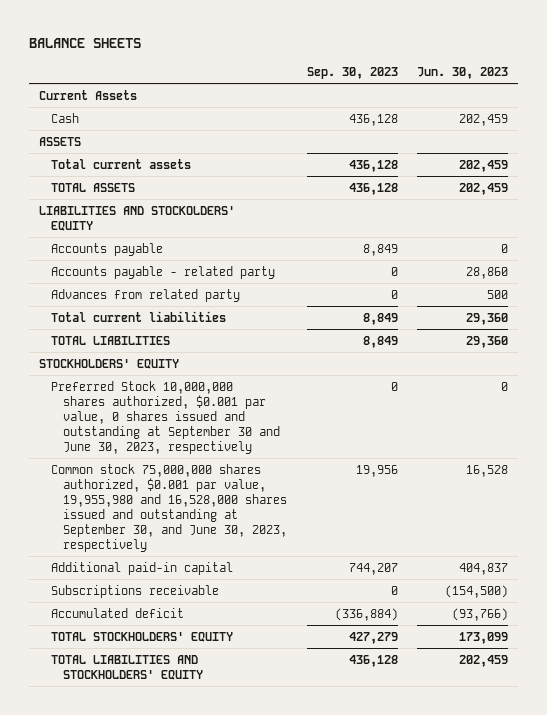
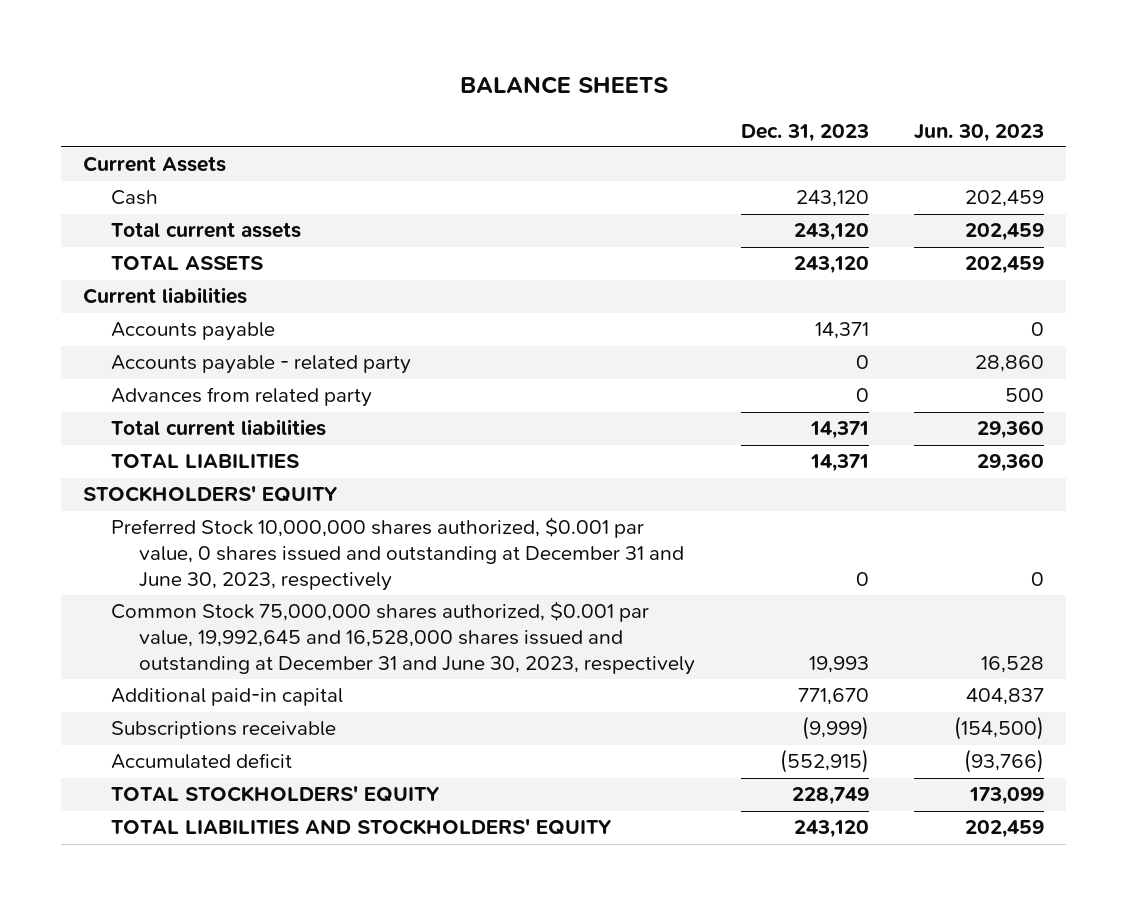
[306,66,398,79] Sep. 30, 2023 -> none
none -> [740,123,869,142] Dec. 31, 2023
[38,136,81,146] ASSETS -> none
[38,205,235,231] LIABILITIES AND STOCKOLDERS' EQUITY -> none
none -> [83,287,248,305] Current liabilities
[50,380,280,455] Preferred Stock 10,000,000 shares authorized, $0.001 par value, 0 shares issued and outstanding at September 30 and June 30, 2023, respectively -> [111,517,685,591] Preferred Stock 10,000,000 shares authorized, $0.001 par value, 0 shares issued and outstanding at December 31 and June 30, 2023, respectively
[50,463,287,553] Common stock 75,000,000 shares authorized, $0.001 par value, 19,955,980 and 16,528,000 shares issued and outstanding at September 30, and June 30, 2023, respectively -> [111,601,696,675] Common Stock 75,000,000 shares authorized, $0.001 par value, 19,992,645 and 16,528,000 shares issued and outstanding at December 31 and June 30, 2023, respectively

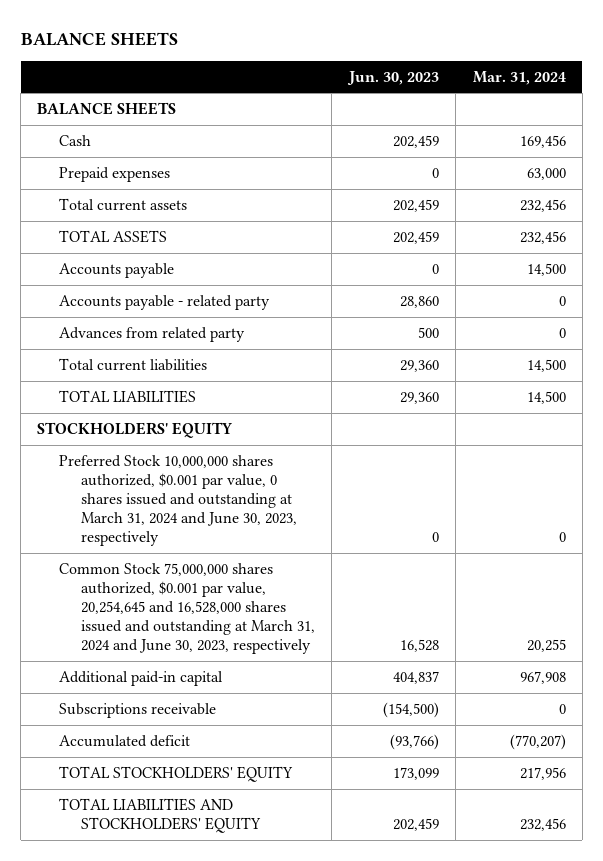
[740,123,869,142] Dec. 31, 2023 -> none
none -> [472,70,566,85] Mar. 31, 2024
[83,156,227,173] Current Assets -> none
none -> [37,101,177,115] BALANCE SHEETS
none -> [59,166,171,182] Prepaid expenses
[83,287,248,305] Current liabilities -> none
[111,517,685,591] Preferred Stock 10,000,000 shares authorized, $0.001 par value, 0 shares issued and outstanding at December 31 and June 30, 2023, respectively -> [59,454,297,547] Preferred Stock 10,000,000 shares authorized, $0.001 par value, 0 shares issued and outstanding at March 31, 2024 and June 30, 2023, respectively
[111,601,696,675] Common Stock 75,000,000 shares authorized, $0.001 par value, 19,992,645 and 16,528,000 shares issued and outstanding at December 31 and June 30, 2023, respectively -> [59,562,315,655] Common Stock 75,000,000 shares authorized, $0.001 par value, 20,254,645 and 16,528,000 shares issued and outstanding at March 31, 2024 and June 30, 2023, respectively

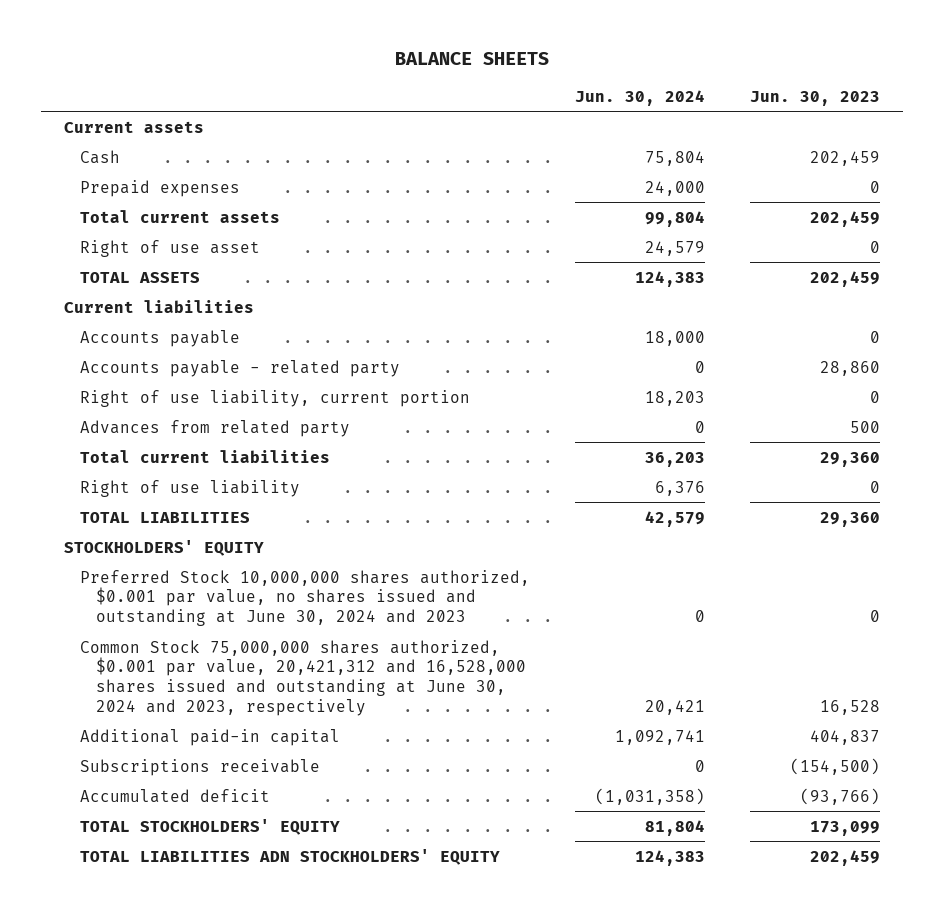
[472,70,566,85] Mar. 31, 2024 -> none
none -> [575,89,706,106] Jun. 30, 2024
[37,101,177,115] BALANCE SHEETS -> none
none -> [63,120,204,133] Current assets
none -> [79,239,260,257] Right of use asset
none -> [63,299,254,313] Current liabilities
none -> [79,389,470,407] Right of use liability, current portion
none -> [79,479,300,497] Right of use liability
[59,454,297,547] Preferred Stock 10,000,000 shares authorized, $0.001 par value, 0 shares issued and outstanding at March 31, 2024 and June 30, 2023, respectively -> [79,569,530,626] Preferred Stock 10,000,000 shares authorized, $0.001 par value, no shares issued and outstanding at June 30, 2024 and 2023
[59,562,315,655] Common Stock 75,000,000 shares authorized, $0.001 par value, 20,254,645 and 16,528,000 shares issued and outstanding at March 31, 2024 and June 30, 2023, respectively -> [79,639,527,716] Common Stock 75,000,000 shares authorized, $0.001 par value, 20,421,312 and 16,528,000 shares issued and outstanding at June 30, 2024 and 2023, respectively
[59,797,261,833] TOTAL LIABILITIES AND STOCKHOLDERS' EQUITY -> [79,848,500,865] TOTAL LIABILITIES ADN STOCKHOLDERS' EQUITY

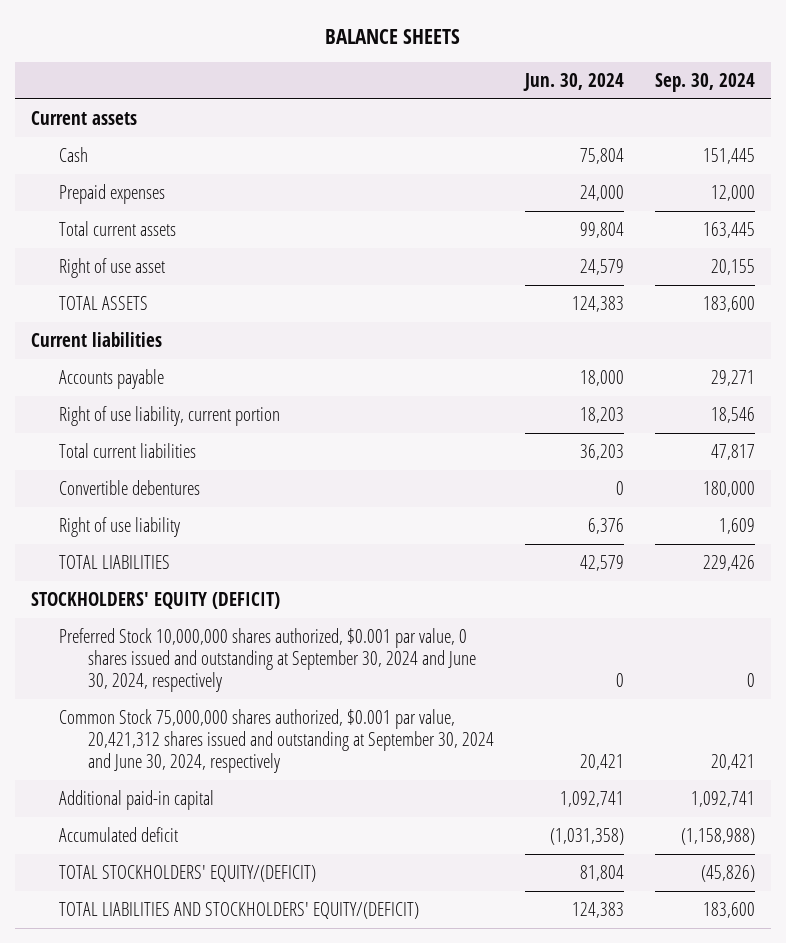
[750,90,881,106] Jun. 30, 2023 -> none
none -> [655,73,756,93] Sep. 30, 2024
[79,359,400,377] Accounts payable - related party -> none
[79,419,350,437] Advances from related party -> none
none -> [59,479,201,495] Convertible debentures
[63,539,264,556] STOCKHOLDERS' EQUITY -> [30,591,280,609] STOCKHOLDERS' EQUITY (DEFICIT)
[79,569,530,626] Preferred Stock 10,000,000 shares authorized, $0.001 par value, no shares issued and outstanding at June 30, 2024 and 2023 -> [59,627,476,693] Preferred Stock 10,000,000 shares authorized, $0.001 par value, 0 shares issued and outstanding at September 30, 2024 and June 30, 2024, respectively
[79,639,527,716] Common Stock 75,000,000 shares authorized, $0.001 par value, 20,421,312 and 16,528,000 shares issued and outstanding at June 30, 2024 and 2023, respectively -> [59,708,494,774] Common Stock 75,000,000 shares authorized, $0.001 par value, 20,421,312 shares issued and outstanding at September 30, 2024 and June 30, 2024, respectively
[79,758,320,776] Subscriptions receivable -> none
[79,818,340,835] TOTAL STOCKHOLDERS' EQUITY -> [59,864,317,882] TOTAL STOCKHOLDERS' EQUITY/(DEFICIT)
[79,848,500,865] TOTAL LIABILITIES ADN STOCKHOLDERS' EQUITY -> [59,901,420,919] TOTAL LIABILITIES AND STOCKHOLDERS' EQUITY/(DEFICIT)

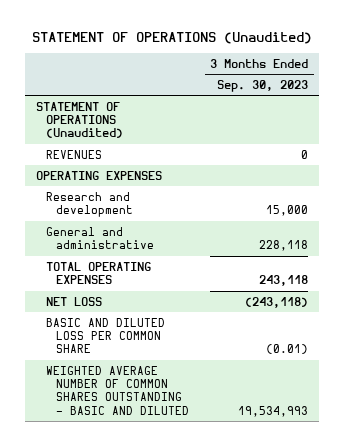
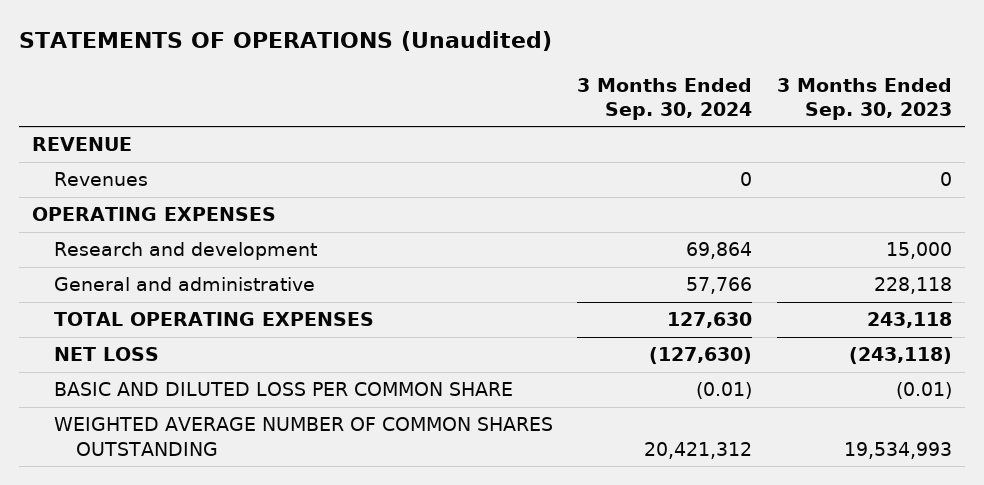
[32,32,313,45] STATEMENT OF OPERATIONS (Unaudited) -> [19,31,553,52] STATEMENTS OF OPERATIONS (Unaudited)
none -> [577,77,753,120] 3 Months Ended Sep. 30, 2024
[35,101,123,139] STATEMENT OF OPERATIONS (Unaudited) -> none
none -> [31,137,132,152] REVENUE
[45,149,102,159] REVENUES -> [53,172,148,187] Revenues
[45,365,189,415] WEIGHTED AVERAGE NUMBER OF COMMON SHARES OUTSTANDING - BASIC AND DILUTED -> [53,417,553,456] WEIGHTED AVERAGE NUMBER OF COMMON SHARES OUTSTANDING

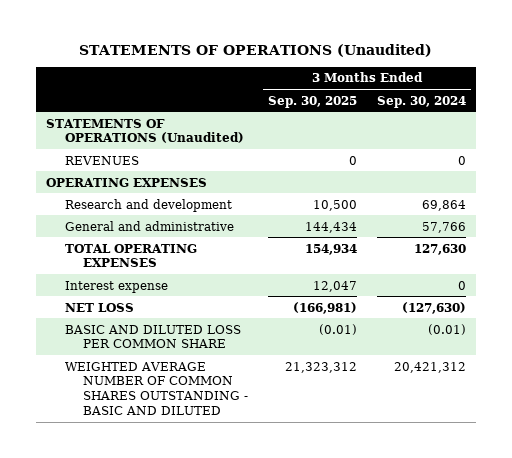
[777,77,953,120] 3 Months Ended Sep. 30, 2023 -> none
none -> [268,95,358,108] Sep. 30, 2025
[31,137,132,152] REVENUE -> none
none -> [46,118,244,144] STATEMENTS OF OPERATIONS (Unaudited)
[53,172,148,187] Revenues -> [64,155,139,165] REVENUES
none -> [64,280,168,293] Interest expense
[53,417,553,456] WEIGHTED AVERAGE NUMBER OF COMMON SHARES OUTSTANDING -> [64,361,249,416] WEIGHTED AVERAGE NUMBER OF COMMON SHARES OUTSTANDING - BASIC AND DILUTED

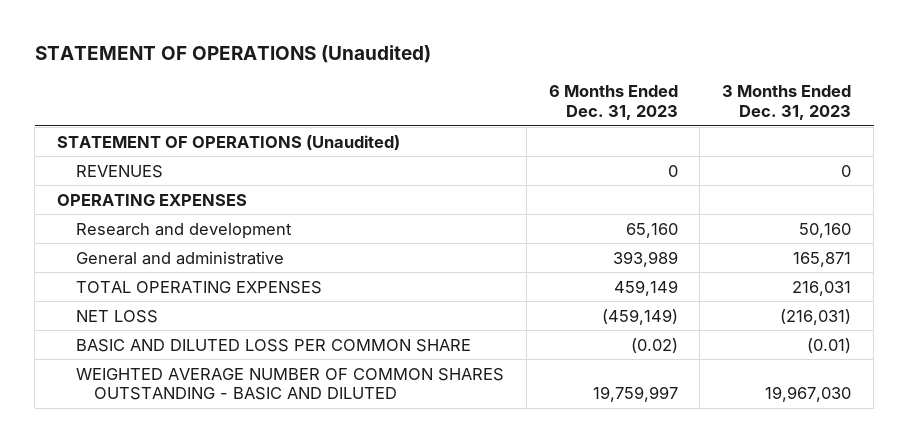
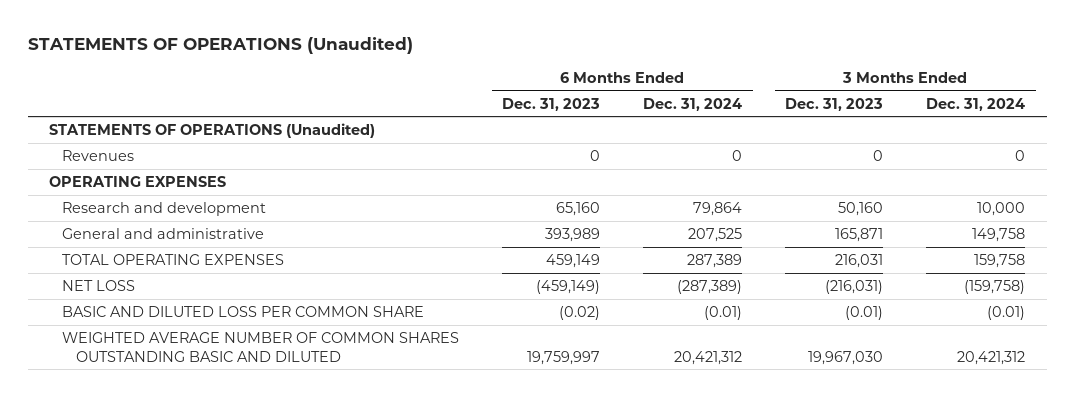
[34,45,431,64] STATEMENT OF OPERATIONS (Unaudited) -> [27,37,413,55] STATEMENTS OF OPERATIONS (Unaudited)
none -> [643,97,743,111] Dec. 31, 2024
none -> [926,97,1026,111] Dec. 31, 2024
[57,134,401,150] STATEMENT OF OPERATIONS (Unaudited) -> [49,122,376,138] STATEMENTS OF OPERATIONS (Unaudited)
[75,164,163,178] REVENUES -> [62,149,135,161] Revenues
[75,367,504,401] WEIGHTED AVERAGE NUMBER OF COMMON SHARES OUTSTANDING - BASIC AND DILUTED -> [62,331,460,362] WEIGHTED AVERAGE NUMBER OF COMMON SHARES OUTSTANDING BASIC AND DILUTED

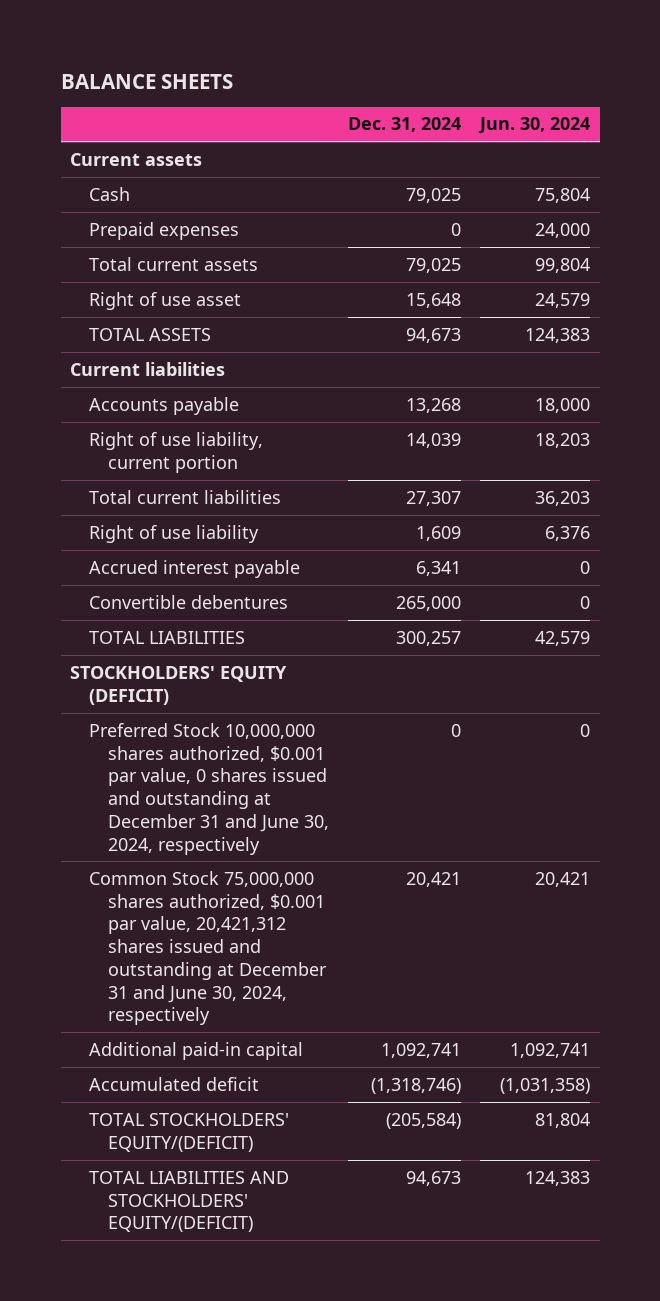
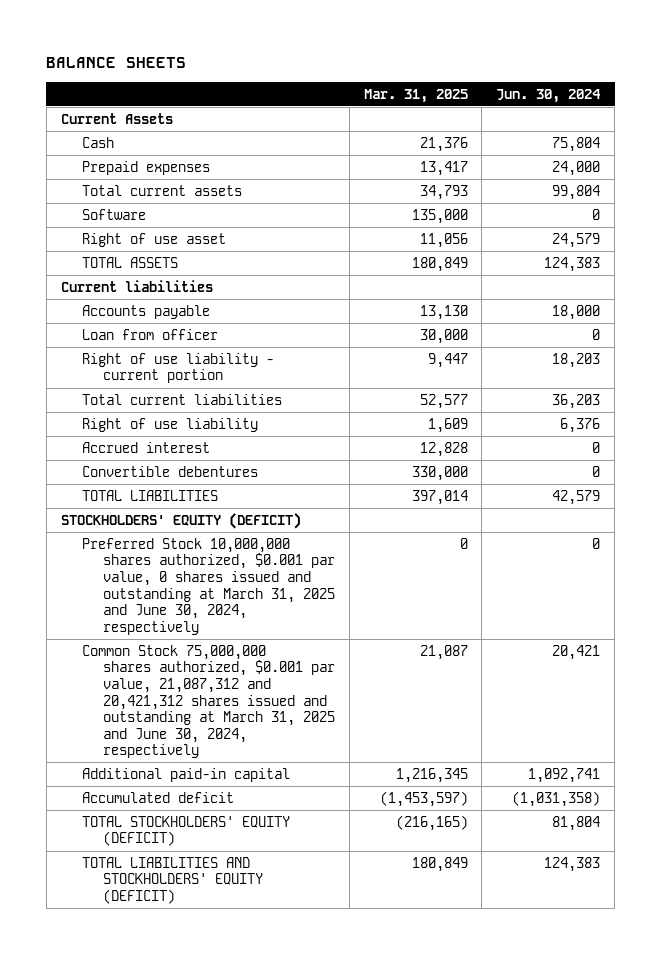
[348,117,462,133] Dec. 31, 2024 -> none
none -> [363,88,468,103] Mar. 31, 2025
[70,152,203,166] Current assets -> [60,112,173,124] Current Assets
none -> [81,208,146,220] Software
none -> [81,328,218,340] Loan from officer
[89,431,264,473] Right of use liability, current portion -> [81,352,274,384] Right of use liability - current portion
[89,559,301,578] Accrued interest payable -> [81,441,210,453] Accrued interest
[89,722,330,855] Preferred Stock 10,000,000 shares authorized, $0.001 par value, 0 shares issued and outstanding at December 31 and June 30, 2024, respectively -> [81,537,335,635] Preferred Stock 10,000,000 shares authorized, $0.001 par value, 0 shares issued and outstanding at March 31, 2025 and June 30, 2024, respectively
[89,870,328,1026] Common Stock 75,000,000 shares authorized, $0.001 par value, 20,421,312 shares issued and outstanding at December 31 and June 30, 2024, respectively -> [81,644,335,759] Common Stock 75,000,000 shares authorized, $0.001 par value, 21,087,312 and 20,421,312 shares issued and outstanding at March 31, 2025 and June 30, 2024, respectively
[89,1112,290,1152] TOTAL STOCKHOLDERS' EQUITY/(DEFICIT) -> [81,815,290,847] TOTAL STOCKHOLDERS' EQUITY (DEFICIT)
[89,1170,290,1233] TOTAL LIABILITIES AND STOCKHOLDERS' EQUITY/(DEFICIT) -> [81,856,263,904] TOTAL LIABILITIES AND STOCKHOLDERS' EQUITY (DEFICIT)

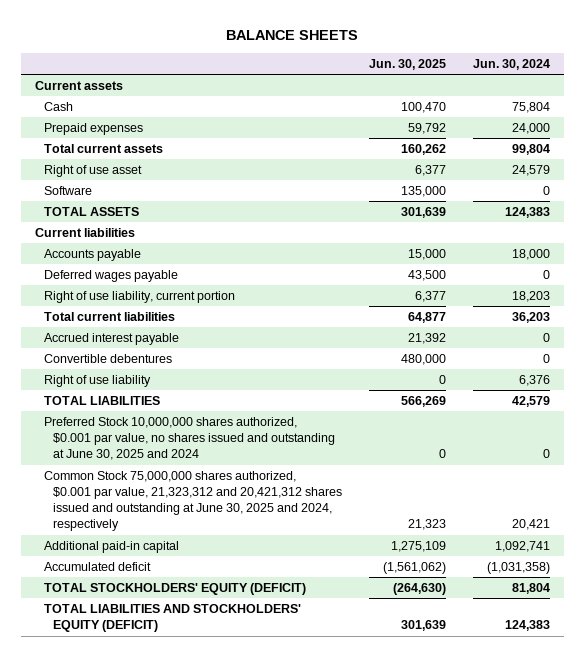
[363,88,468,103] Mar. 31, 2025 -> none
none -> [368,58,446,70] Jun. 30, 2025
[60,112,173,124] Current Assets -> [34,81,123,91] Current assets
[81,208,146,220] Software -> [43,186,92,196] Software
[81,328,218,340] Loan from officer -> none
none -> [43,270,178,283] Deferred wages payable
[81,352,274,384] Right of use liability - current portion -> [43,291,235,304] Right of use liability, current portion
[81,441,210,453] Accrued interest -> [43,333,179,346] Accrued interest payable
[81,417,258,432] Right of use liability -> [43,375,151,388] Right of use liability
[60,512,301,529] STOCKHOLDERS' EQUITY (DEFICIT) -> none
[81,537,335,635] Preferred Stock 10,000,000 shares authorized, $0.001 par value, 0 shares issued and outstanding at March 31, 2025 and June 30, 2024, respectively -> [43,417,335,461] Preferred Stock 10,000,000 shares authorized, $0.001 par value, no shares issued and outstanding at June 30, 2025 and 2024
[81,644,335,759] Common Stock 75,000,000 shares authorized, $0.001 par value, 21,087,312 and 20,421,312 shares issued and outstanding at March 31, 2025 and June 30, 2024, respectively -> [43,471,342,532] Common Stock 75,000,000 shares authorized, $0.001 par value, 21,323,312 and 20,421,312 shares issued and outstanding at June 30, 2025 and 2024, respectively

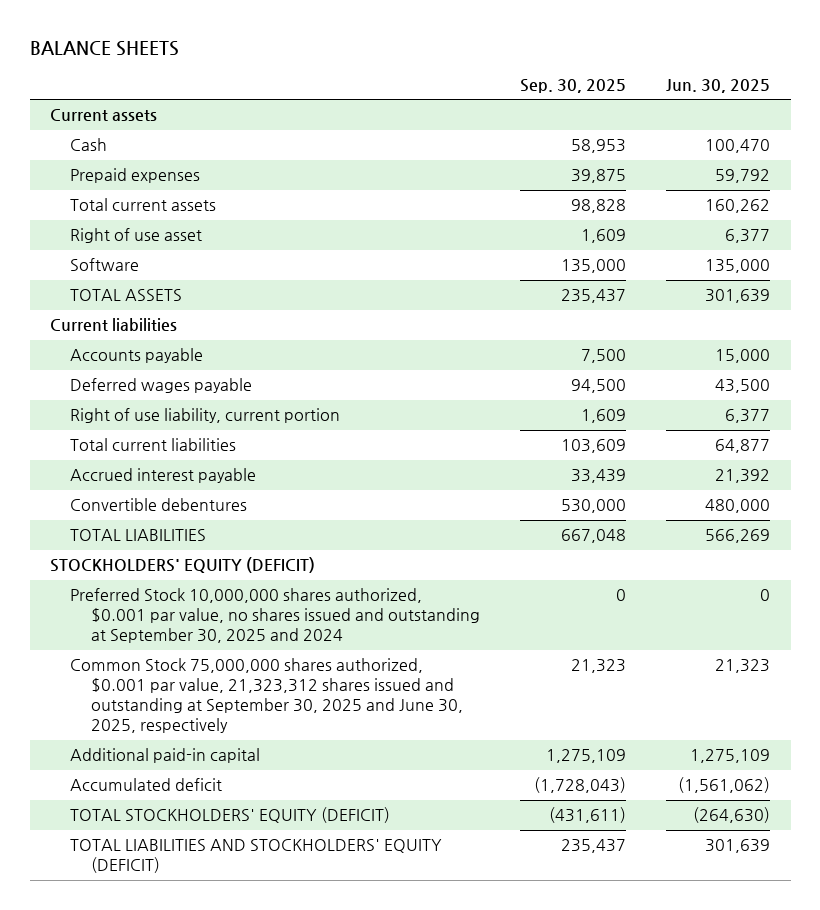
[473,58,551,70] Jun. 30, 2024 -> none
none -> [520,78,627,93] Sep. 30, 2025
[43,375,151,388] Right of use liability -> none
none -> [49,557,315,574] STOCKHOLDERS' EQUITY (DEFICIT)
[43,417,335,461] Preferred Stock 10,000,000 shares authorized, $0.001 par value, no shares issued and outstanding at June 30, 2025 and 2024 -> [70,588,481,644] Preferred Stock 10,000,000 shares authorized, $0.001 par value, no shares issued and outstanding at September 30, 2025 and 2024
[43,471,342,532] Common Stock 75,000,000 shares authorized, $0.001 par value, 21,323,312 and 20,421,312 shares issued and outstanding at June 30, 2025 and 2024, respectively -> [70,658,464,734] Common Stock 75,000,000 shares authorized, $0.001 par value, 21,323,312 shares issued and outstanding at September 30, 2025 and June 30, 2025, respectively

